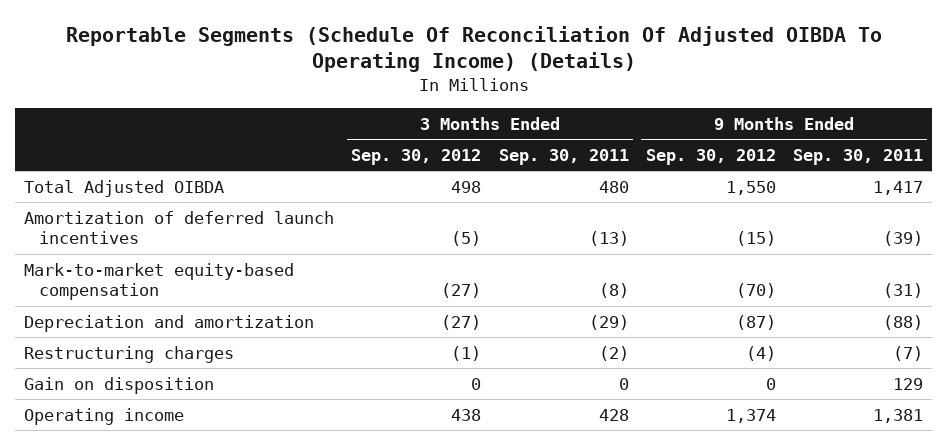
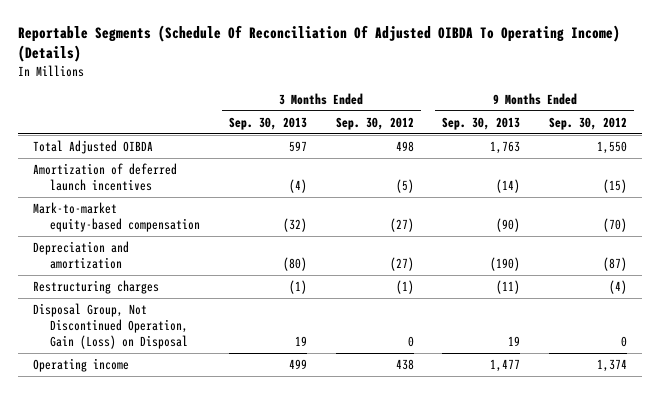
[498,148,629,165] Sep. 30, 2011 -> none
[793,148,924,165] Sep. 30, 2011 -> none
none -> [228,116,307,130] Sep. 30, 2013
none -> [442,116,521,130] Sep. 30, 2013
[23,376,214,394] Gain on disposition -> none
none -> [32,302,188,350] Disposal Group, Not Discontinued Operation, Gain (Loss) on Disposal

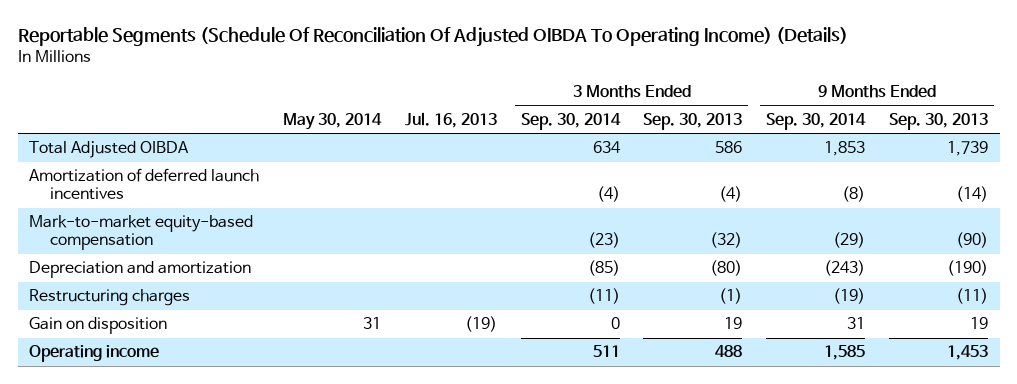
[335,116,414,130] Sep. 30, 2012 -> none
[549,116,628,130] Sep. 30, 2012 -> none
none -> [283,112,383,130] May 30, 2014
none -> [404,111,497,128] Jul. 16, 2013
none -> [520,112,621,130] Sep. 30, 2014
none -> [766,112,867,130] Sep. 30, 2014
[288,140,307,152] 597 -> [715,141,743,154] 586
[490,140,521,154] 1,763 -> [947,141,989,157] 1,739
[32,302,188,350] Disposal Group, Not Discontinued Operation, Gain (Loss) on Disposal -> [29,317,168,335] Gain on disposition
[288,358,307,369] 499 -> [715,345,743,358] 488
[490,358,521,372] 1,477 -> [947,345,989,361] 1,453

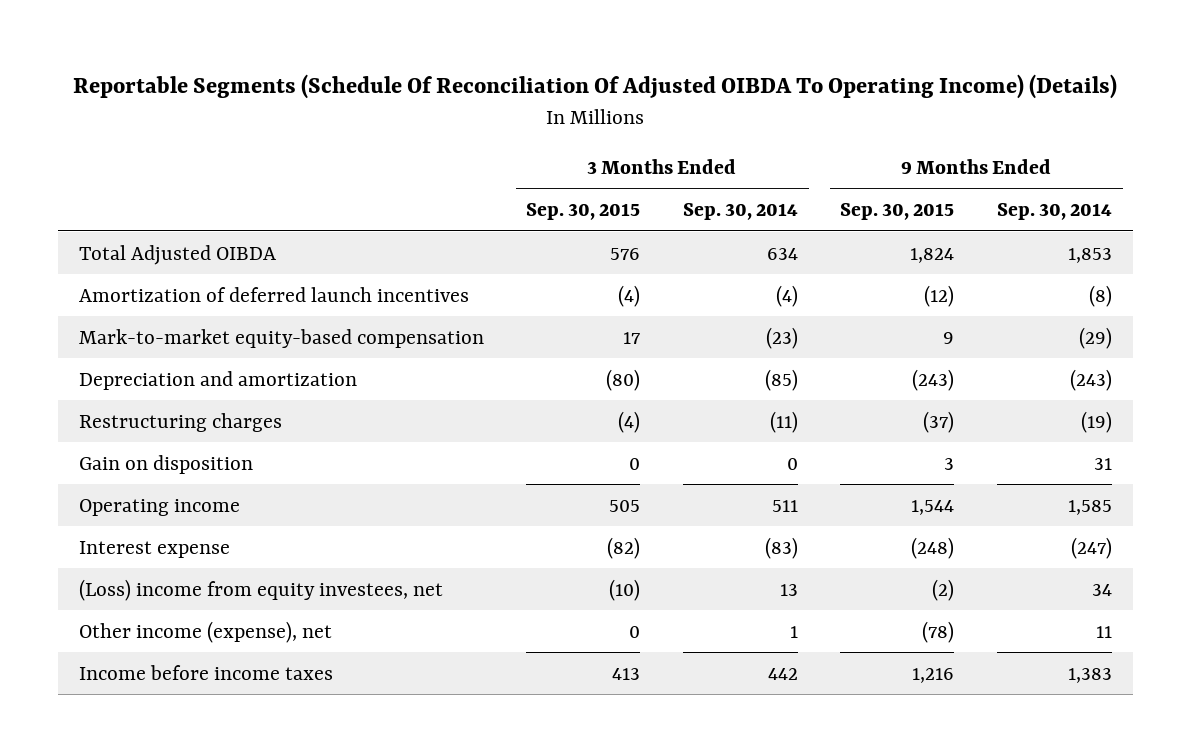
[283,112,383,130] May 30, 2014 -> none
[404,111,497,128] Jul. 16, 2013 -> none
[643,112,743,130] Sep. 30, 2013 -> none
[889,112,989,130] Sep. 30, 2013 -> none
none -> [526,203,641,221] Sep. 30, 2015
none -> [840,203,955,221] Sep. 30, 2015
none -> [78,540,230,558] Interest expense
none -> [78,578,443,601] (Loss) income from equity investees, net
none -> [78,620,332,643] Other income (expense), net
none -> [78,664,333,680] Income before income taxes

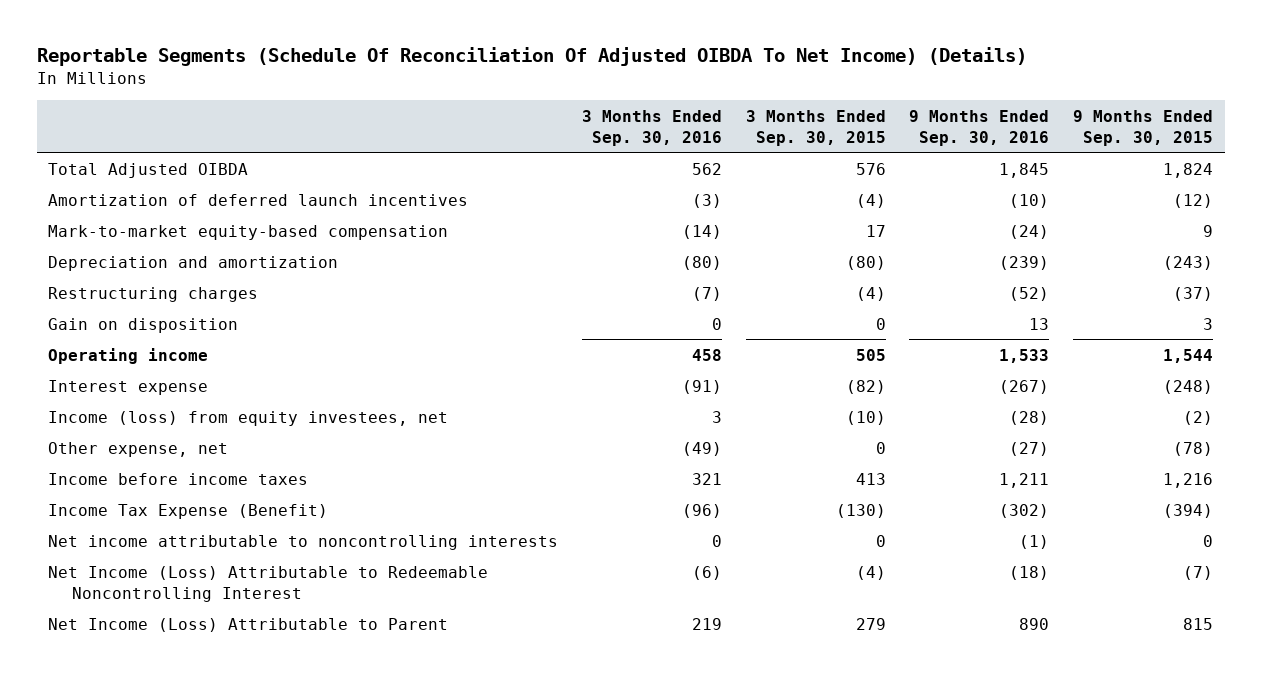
[73,73,1118,99] Reportable Segments (Schedule Of Reconciliation Of Adjusted OIBDA To Operating Income) (Details) -> [36,46,1027,66] Reportable Segments (Schedule Of Reconciliation Of Adjusted OIBDA To Net Income) (Details)
[682,203,798,221] Sep. 30, 2014 -> none
[997,203,1113,221] Sep. 30, 2014 -> none
none -> [582,109,723,146] 3 Months Ended Sep. 30, 2016
none -> [909,109,1050,146] 9 Months Ended Sep. 30, 2016
[78,578,443,601] (Loss) income from equity investees, net -> [48,410,449,426] Income (loss) from equity investees, net
[78,620,332,643] Other income (expense), net -> [48,441,229,457] Other expense, net
none -> [48,503,329,519] Income Tax Expense (Benefit)
none -> [48,534,559,550] Net income attributable to noncontrolling interests
none -> [48,565,489,602] Net Income (Loss) Attributable to Redeemable Noncontrolling Interest
none -> [48,617,449,632] Net Income (Loss) Attributable to Parent

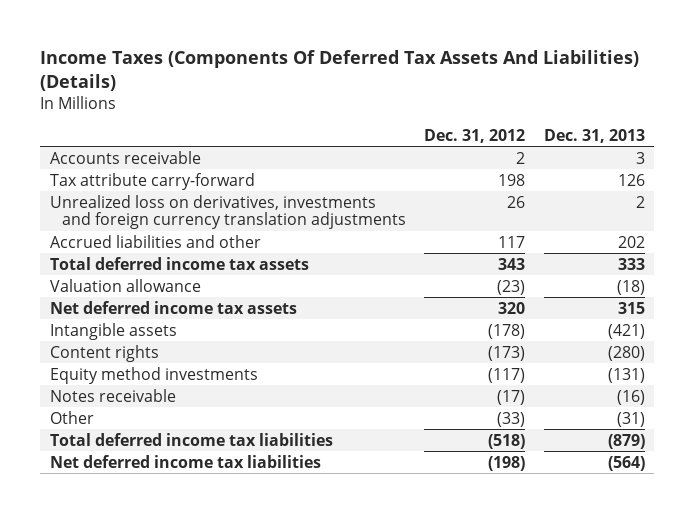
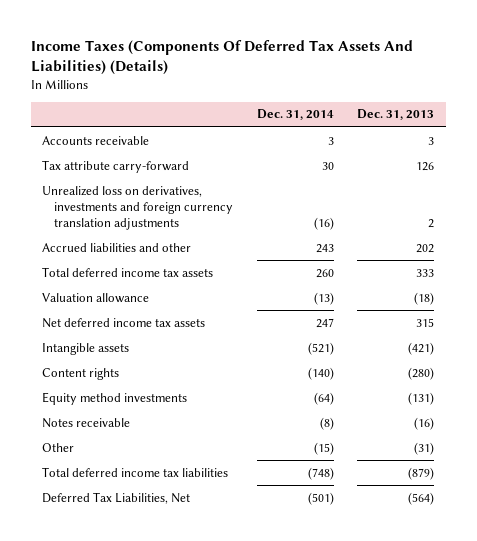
[424,128,526,143] Dec. 31, 2012 -> none
none -> [256,109,334,121] Dec. 31, 2014
[49,454,321,468] Net deferred income tax liabilities -> [42,491,191,504] Deferred Tax Liabilities, Net

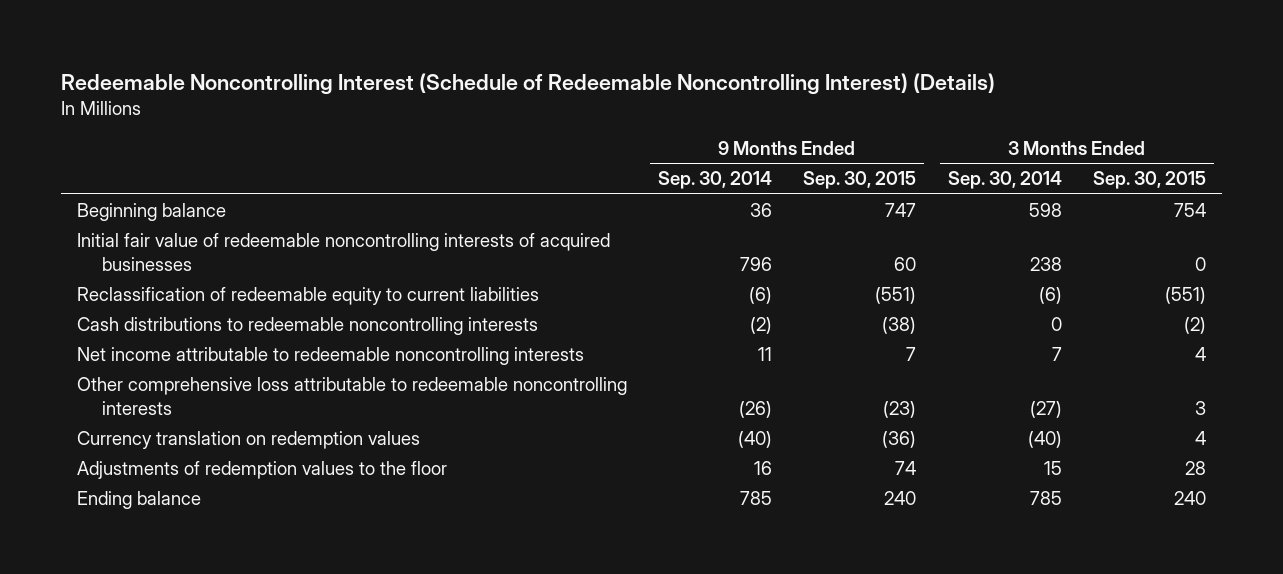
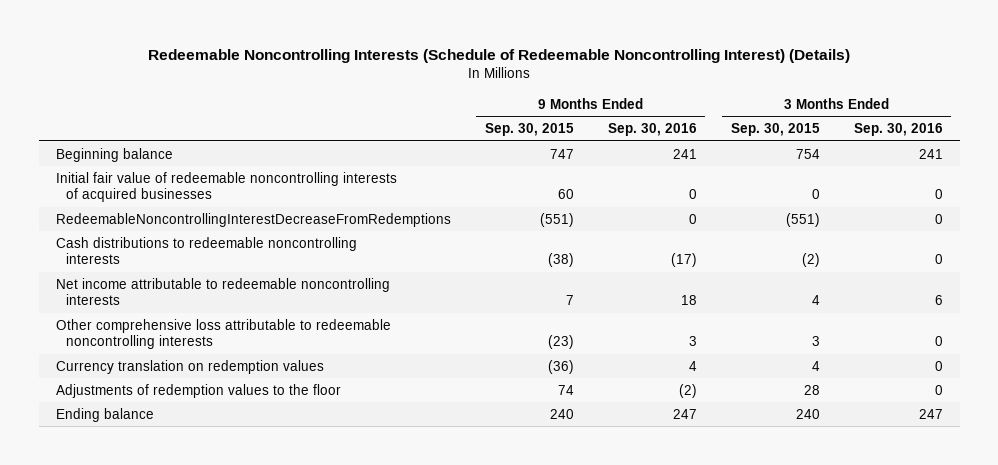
[60,72,995,95] Redeemable Noncontrolling Interest (Schedule of Redeemable Noncontrolling Interest) (Details) -> [148,48,851,63] Redeemable Noncontrolling Interests (Schedule of Redeemable Noncontrolling Interest) (Details)
[657,171,772,190] Sep. 30, 2014 -> none
[947,171,1062,190] Sep. 30, 2014 -> none
none -> [607,123,697,137] Sep. 30, 2016
none -> [853,123,943,137] Sep. 30, 2016
[76,286,539,305] Reclassification of redeemable equity to current liabilities -> [55,212,451,227] RedeemableNoncontrollingInterestDecreaseFromRedemptions

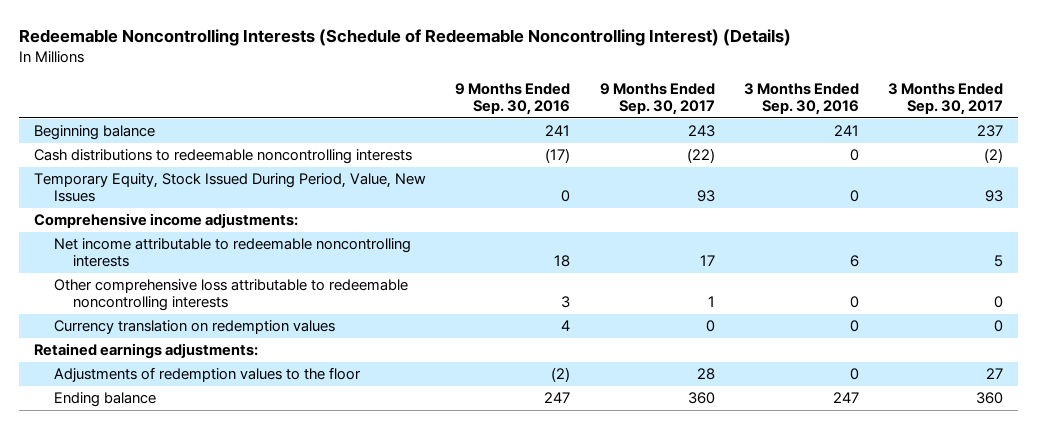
[484,123,574,137] Sep. 30, 2015 -> none
[730,123,820,137] Sep. 30, 2015 -> none
none -> [599,83,715,116] 9 Months Ended Sep. 30, 2017
none -> [888,83,1004,116] 3 Months Ended Sep. 30, 2017
[55,171,397,203] Initial fair value of redeemable noncontrolling interests of acquired businesses -> none
[55,212,451,227] RedeemableNoncontrollingInterestDecreaseFromRedemptions -> none
none -> [34,173,427,203] Temporary Equity, Stock Issued During Period, Value, New Issues
none -> [34,213,299,229] Comprehensive income adjustments:
none -> [34,343,259,360] Retained earnings adjustments:

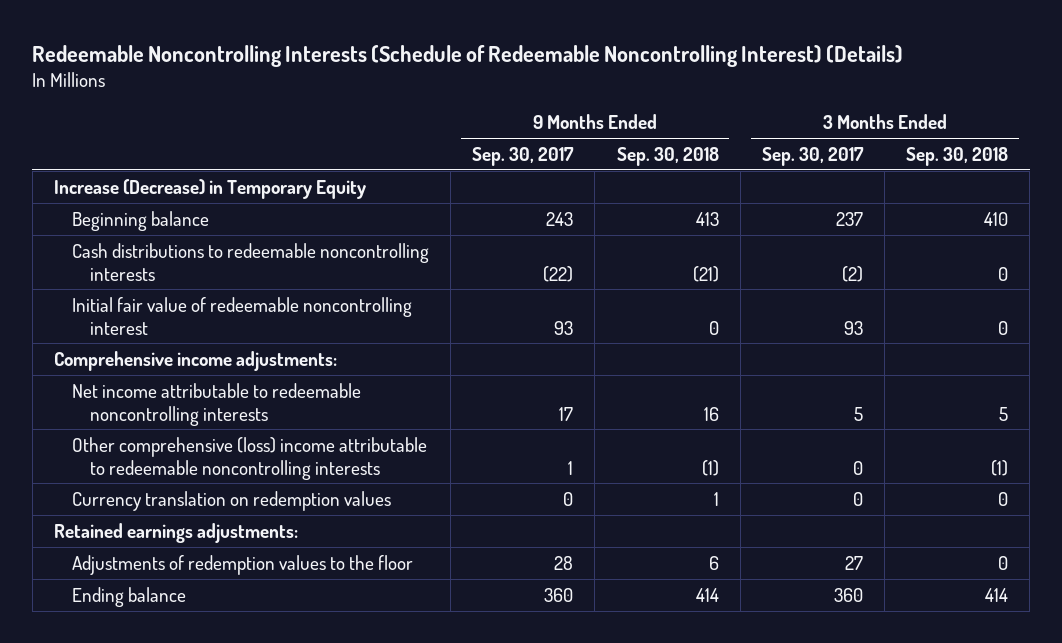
[455,83,571,116] 9 Months Ended Sep. 30, 2016 -> none
[744,83,860,116] 3 Months Ended Sep. 30, 2016 -> none
none -> [616,146,719,166] Sep. 30, 2018
none -> [906,146,1009,166] Sep. 30, 2018
none -> [53,178,366,199] Increase (Decrease) in Temporary Equity
[34,173,427,203] Temporary Equity, Stock Issued During Period, Value, New Issues -> [72,296,413,335] Initial fair value of redeemable noncontrolling interest
[53,279,408,312] Other comprehensive loss attributable to redeemable noncontrolling interests -> [72,436,428,480] Other comprehensive (loss) income attributable to redeemable noncontrolling interests

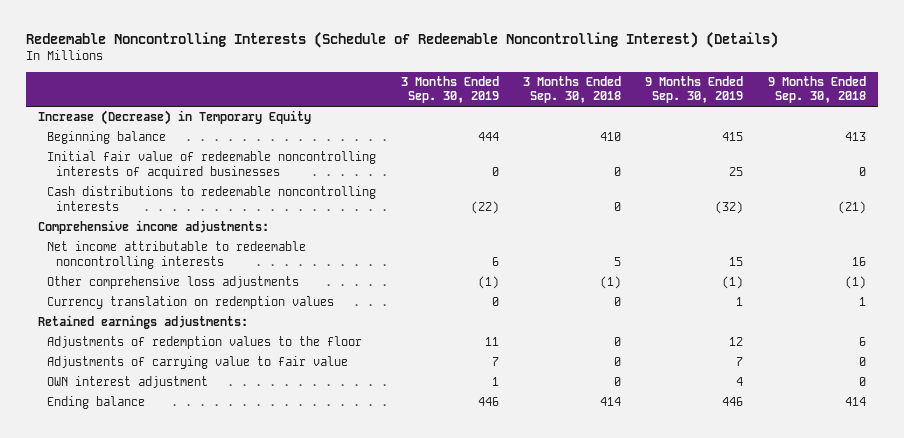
[472,146,575,166] Sep. 30, 2017 -> none
[761,146,864,166] Sep. 30, 2017 -> none
none -> [400,75,499,104] 3 Months Ended Sep. 30, 2019
none -> [645,75,744,104] 9 Months Ended Sep. 30, 2019
none -> [47,151,377,179] Initial fair value of redeemable noncontrolling interests of acquired businesses
[72,296,413,335] Initial fair value of redeemable noncontrolling interest -> none
[72,436,428,480] Other comprehensive (loss) income attributable to redeemable noncontrolling interests -> [47,276,300,290] Other comprehensive loss adjustments
none -> [47,356,349,370] Adjustments of carrying value to fair value
none -> [47,376,209,389] OWN interest adjustment

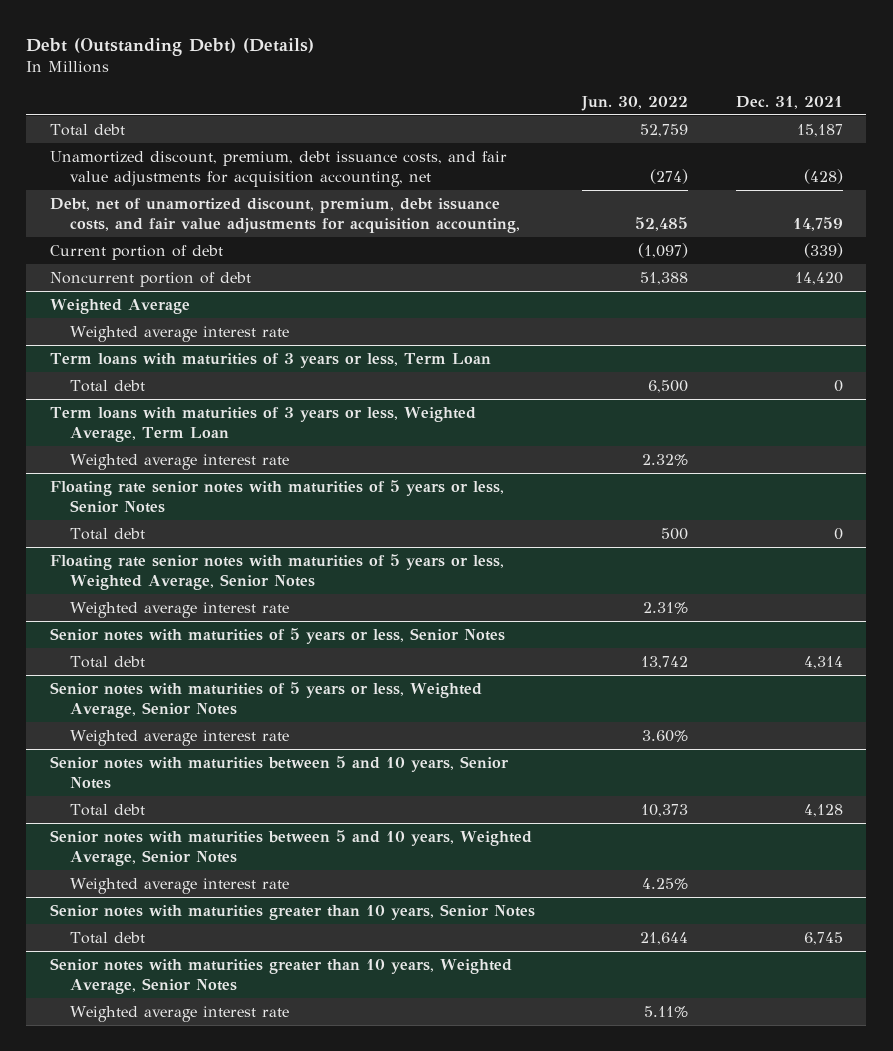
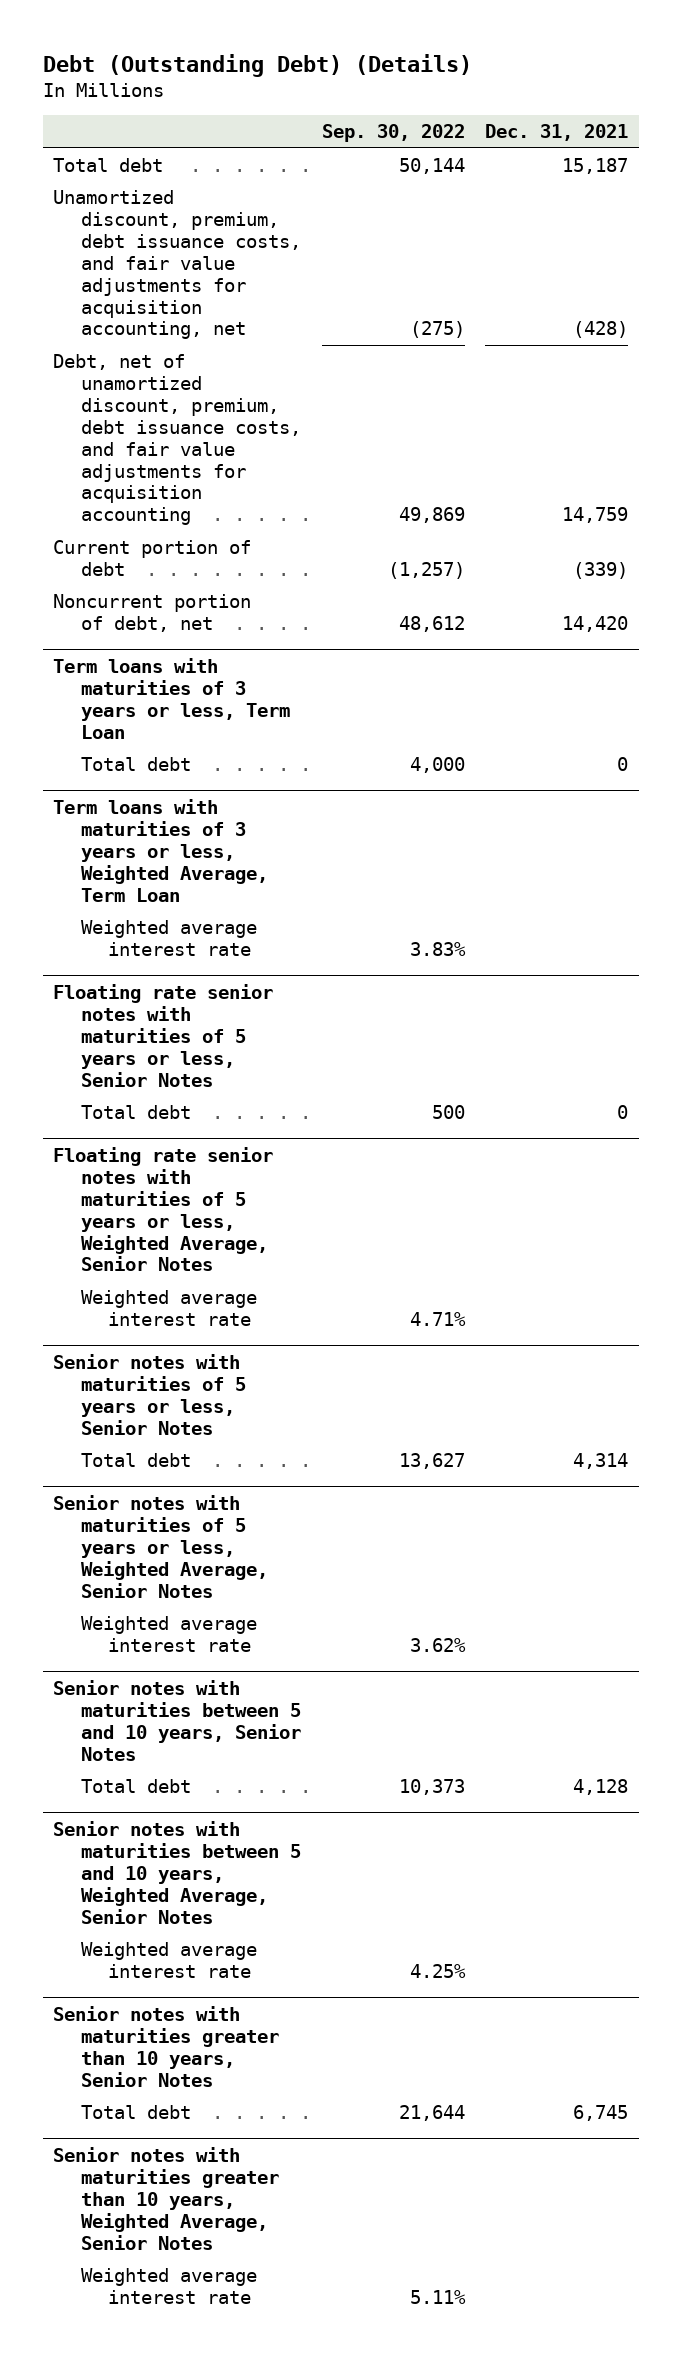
[581,95,689,111] Jun. 30, 2022 -> none
none -> [321,124,465,143] Sep. 30, 2022
[49,197,520,233] Debt, net of unamortized discount, premium, debt issuance costs, and fair value adjustments for acquisition accounting, -> [53,353,301,526] Debt, net of unamortized discount, premium, debt issuance costs, and fair value adjustments for acquisition accounting
[49,298,190,314] Weighted Average -> none
[69,325,289,342] Weighted average interest rate -> none
[49,271,251,287] Noncurrent portion of debt -> [53,593,252,632] Noncurrent portion of debt, net

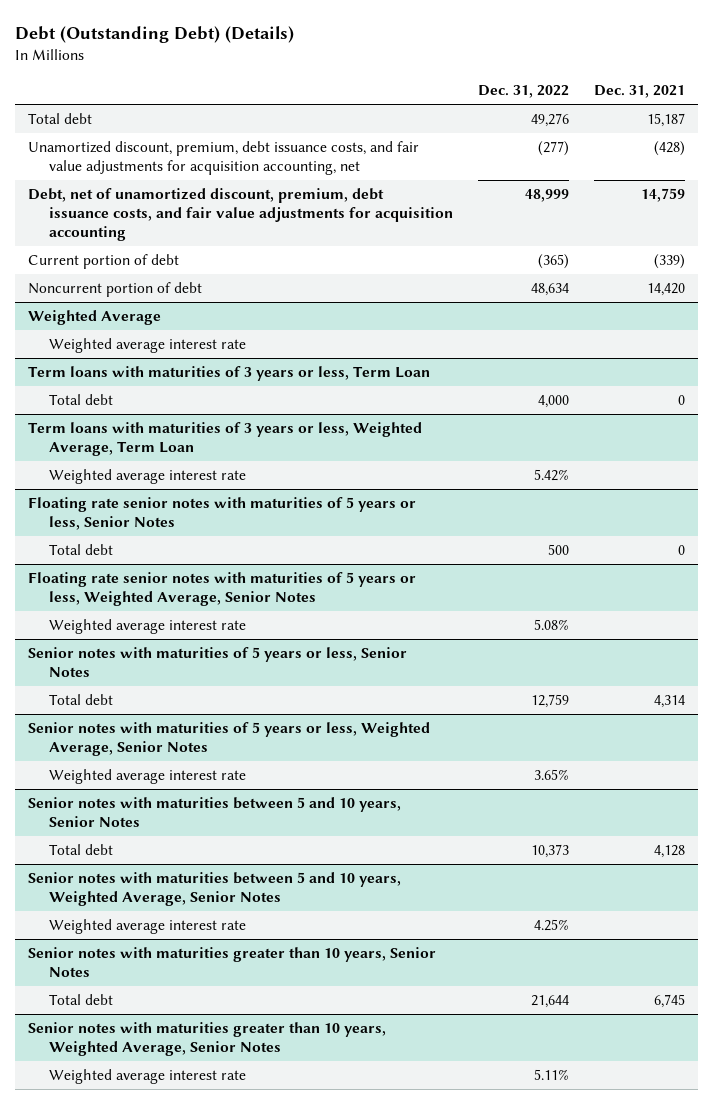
[321,124,465,143] Sep. 30, 2022 -> none
none -> [478,85,570,99] Dec. 31, 2022
[53,593,252,632] Noncurrent portion of debt, net -> [27,282,202,298] Noncurrent portion of debt
none -> [27,310,161,326] Weighted Average
none -> [49,338,247,354] Weighted average interest rate

